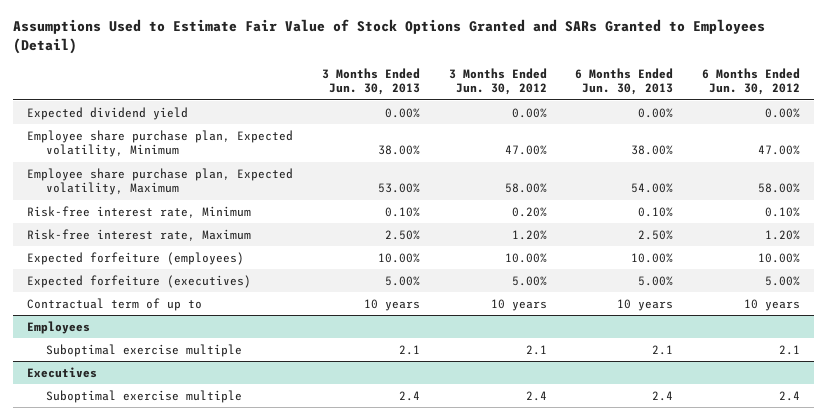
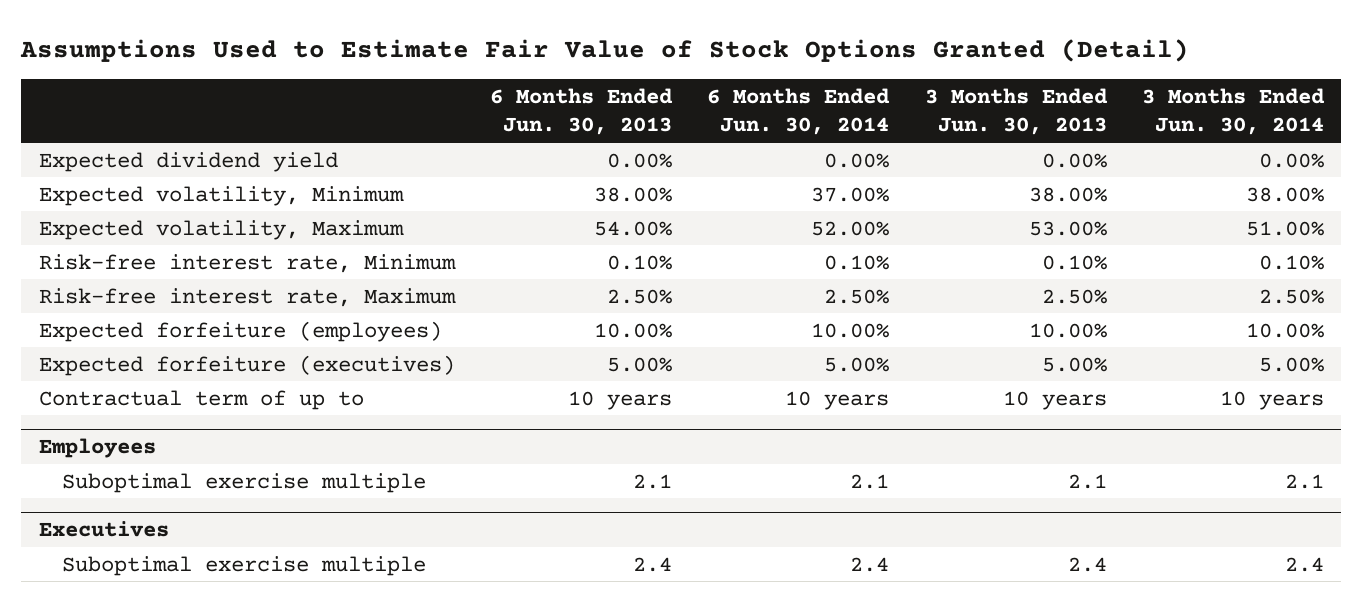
[12,19,765,54] Assumptions Used to Estimate Fair Value of Stock Options Granted and SARs Granted to Employees (Detail) -> [20,38,1190,62] Assumptions Used to Estimate Fair Value of Stock Options Granted (Detail)
[448,67,547,96] 3 Months Ended Jun. 30, 2012 -> none
[702,67,801,96] 6 Months Ended Jun. 30, 2012 -> none
none -> [707,87,891,136] 6 Months Ended Jun. 30, 2014
none -> [1141,87,1325,136] 3 Months Ended Jun. 30, 2014
[26,129,293,158] Employee share purchase plan, Expected volatility, Minimum -> [38,185,404,206] Expected volatility, Minimum
[26,167,293,196] Employee share purchase plan, Expected volatility, Maximum -> [38,219,404,240] Expected volatility, Maximum

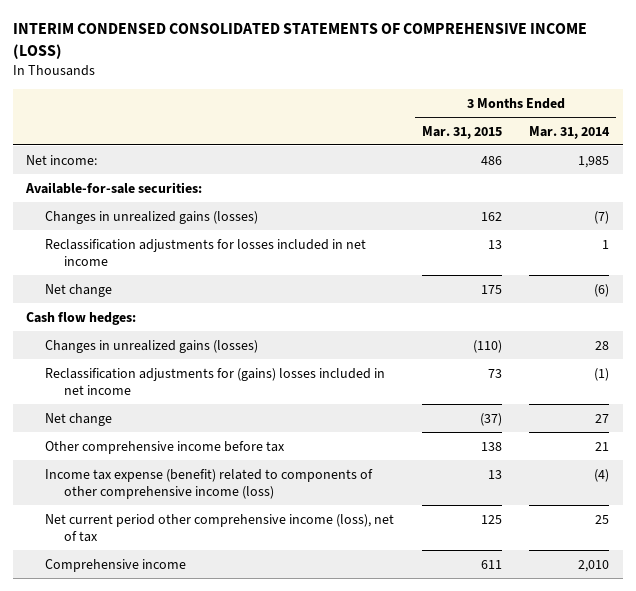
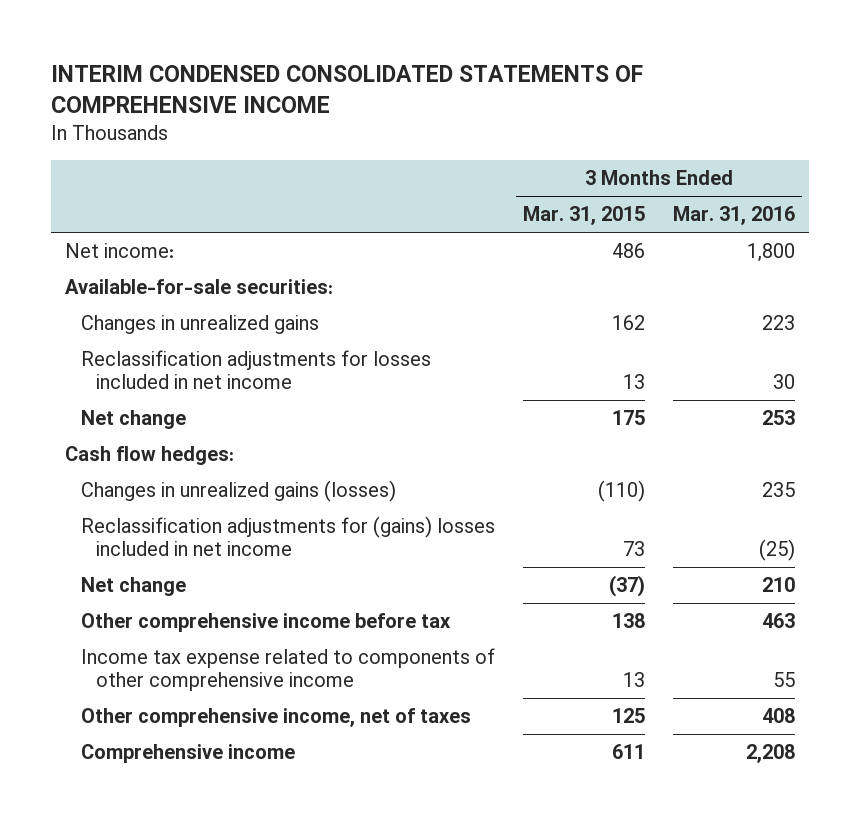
[12,23,587,60] INTERIM CONDENSED CONSOLIDATED STATEMENTS OF COMPREHENSIVE INCOME (LOSS) -> [51,65,644,114] INTERIM CONDENSED CONSOLIDATED STATEMENTS OF COMPREHENSIVE INCOME
[529,125,611,139] Mar. 31, 2014 -> none
none -> [672,206,795,226] Mar. 31, 2016
[45,210,259,224] Changes in unrealized gains (losses) -> [80,315,319,335] Changes in unrealized gains
[45,468,374,499] Income tax expense (benefit) related to components of other comprehensive income (loss) -> [80,648,495,692] Income tax expense related to components of other comprehensive income
[45,513,395,542] Net current period other comprehensive income (loss), net of tax -> [80,708,471,728] Other comprehensive income, net of taxes

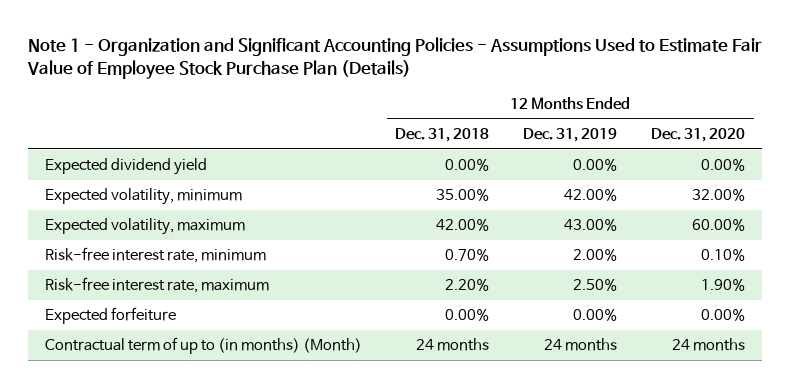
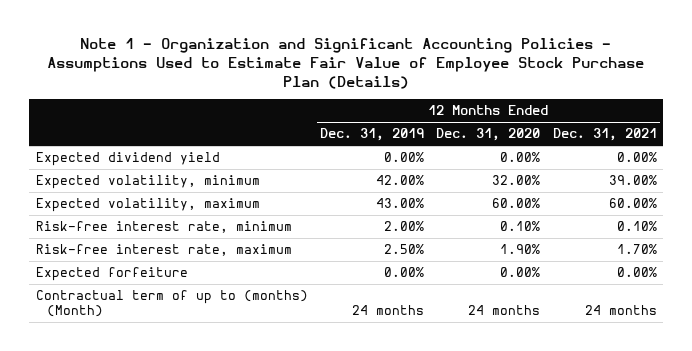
[395,128,490,143] Dec. 31, 2018 -> none
none -> [552,128,657,142] Dec. 31, 2021
[44,337,362,355] Contractual term of up to (in months) (Month) -> [35,290,308,318] Contractual term of up to (months) (Month)

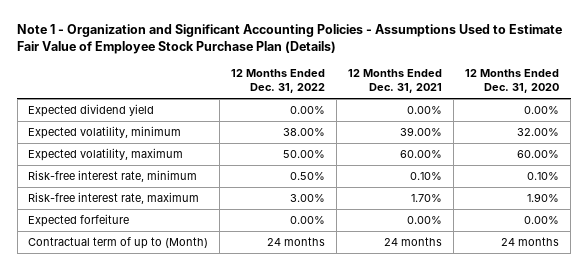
[320,128,425,142] Dec. 31, 2019 -> none
none -> [231,69,326,94] 12 Months Ended Dec. 31, 2022
[35,290,308,318] Contractual term of up to (months) (Month) -> [28,237,209,250] Contractual term of up to (Month)

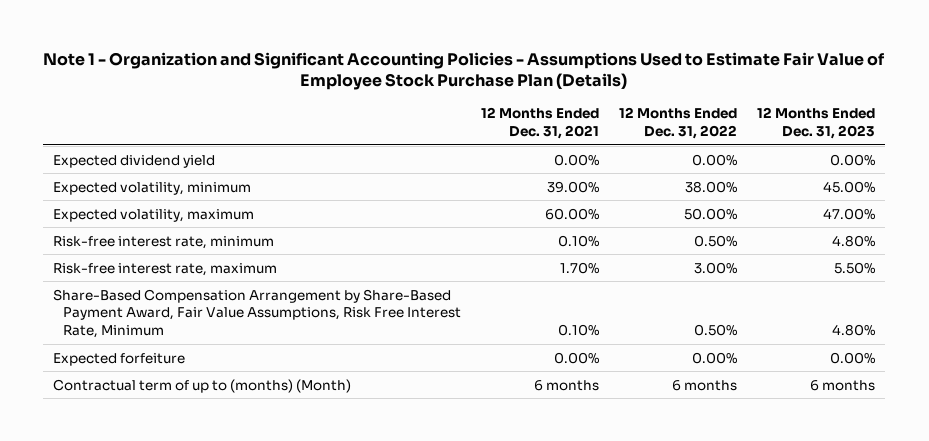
[465,69,560,94] 12 Months Ended Dec. 31, 2020 -> none
none -> [757,107,876,140] 12 Months Ended Dec. 31, 2023
none -> [53,288,462,339] Share-Based Compensation Arrangement by Share-Based Payment Award, Fair Value Assumptions, Risk Free Interest Rate, Minimum
[28,237,209,250] Contractual term of up to (Month) -> [53,378,352,393] Contractual term of up to (months) (Month)
[267,237,326,247] 24 months -> [672,379,738,391] 6 months
[384,237,443,247] 24 months -> [534,379,600,391] 6 months

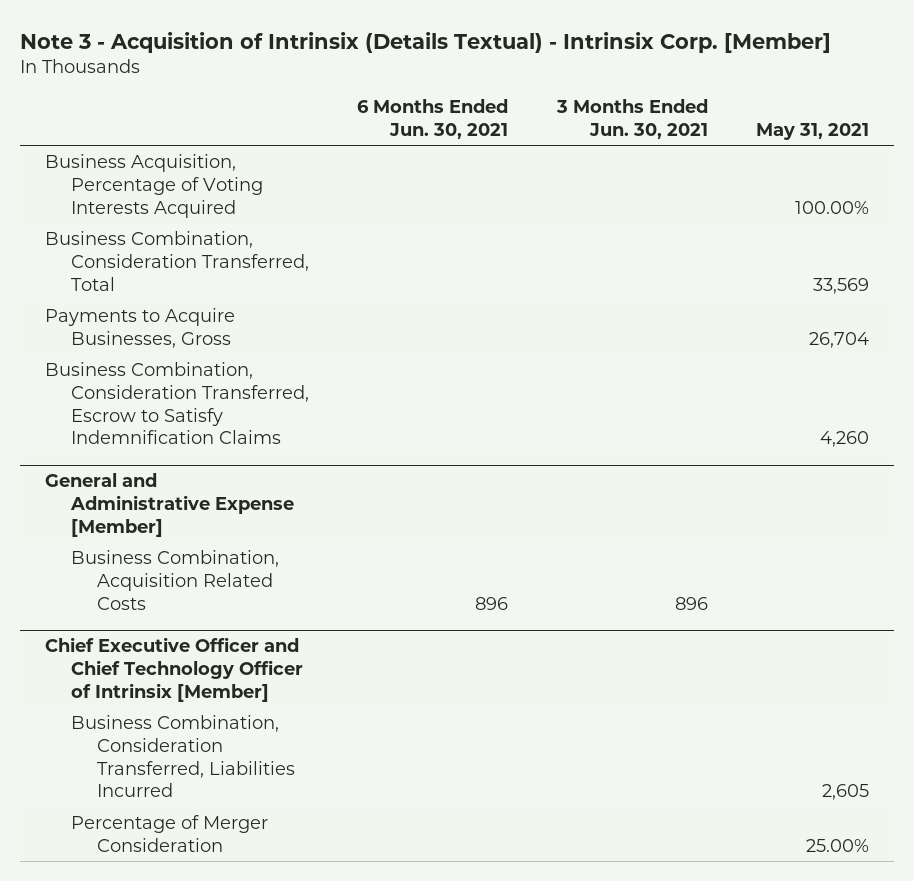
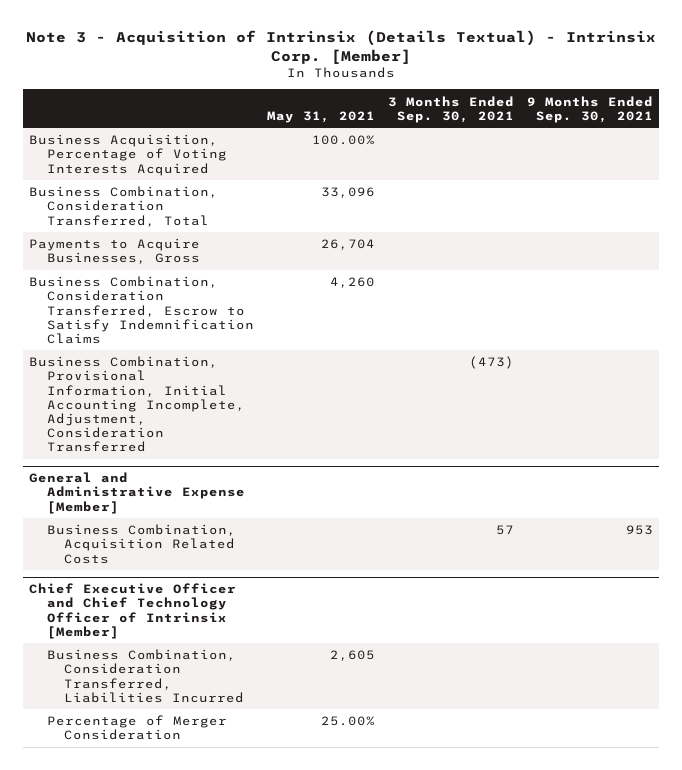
[357,99,509,140] 6 Months Ended Jun. 30, 2021 -> none
[555,99,708,140] 3 Months Ended Jun. 30, 2021 -> none
none -> [387,95,514,123] 3 Months Ended Sep. 30, 2021
none -> [526,95,653,123] 9 Months Ended Sep. 30, 2021
[813,277,870,294] 33,569 -> [320,187,375,199] 33,096
none -> [29,356,245,453] Business Combination, Provisional Information, Initial Accounting Incomplete, Adjustment, Consideration Transferred

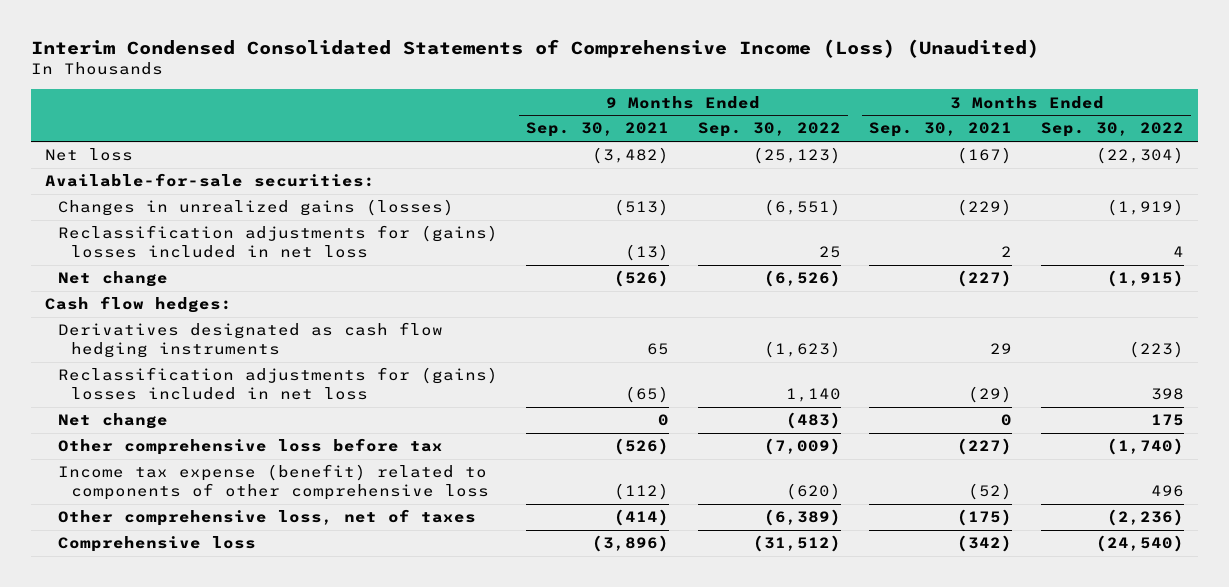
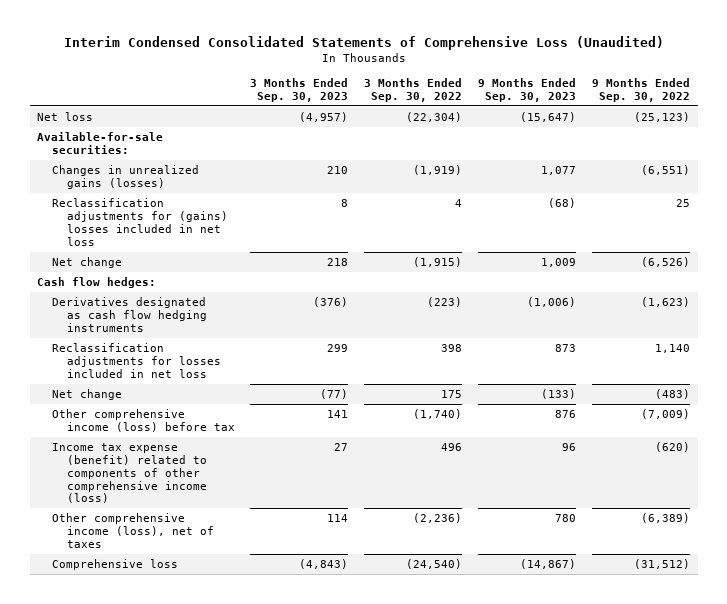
[30,38,1039,58] Interim Condensed Consolidated Statements of Comprehensive Income (Loss) (Unaudited) -> [63,35,664,50] Interim Condensed Consolidated Statements of Comprehensive Loss (Unaudited)
[526,122,670,138] Sep. 30, 2021 -> none
[869,122,1013,138] Sep. 30, 2021 -> none
none -> [250,77,349,102] 3 Months Ended Sep. 30, 2023
none -> [477,77,576,102] 9 Months Ended Sep. 30, 2023
[57,367,498,400] Reclassification adjustments for (gains) losses included in net loss -> [52,343,221,378] Reclassification adjustments for losses included in net loss
[57,438,443,456] Other comprehensive loss before tax -> [52,409,235,432] Other comprehensive income (loss) before tax
[57,464,489,500] Income tax expense (benefit) related to components of other comprehensive loss -> [52,443,207,504] Income tax expense (benefit) related to components of other comprehensive income (loss)
[57,509,476,527] Other comprehensive loss, net of taxes -> [52,513,214,548] Other comprehensive income (loss), net of taxes

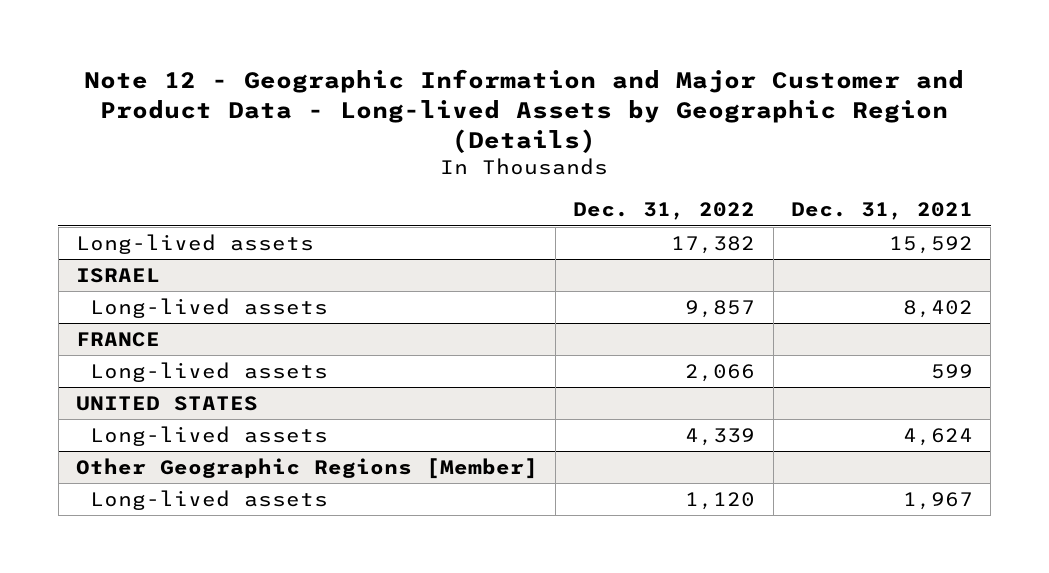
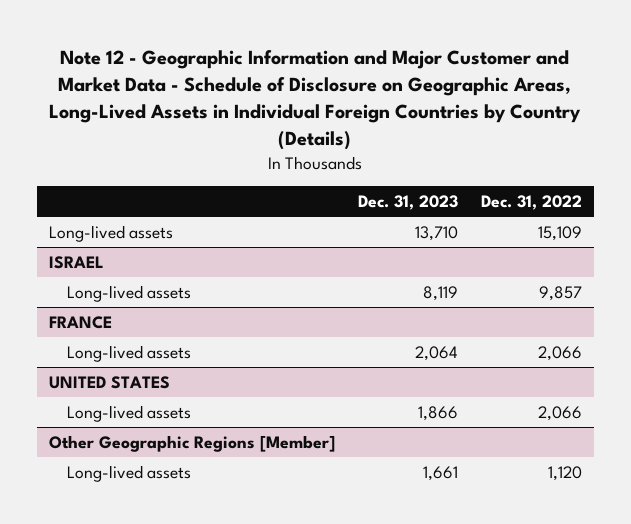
[84,69,965,154] Note 12 - Geographic Information and Major Customer and Product Data - Long-lived Assets by Geographic Region (Details) -> [49,50,582,151] Note 12 - Geographic Information and Major Customer and Market Data - Schedule of Disclosure on Geographic Areas, Long-Lived Assets in Individual Foreign Countries by Country (Details)
[790,202,973,221] Dec. 31, 2021 -> none
none -> [357,195,458,211] Dec. 31, 2023
[671,235,756,254] 17,382 -> [538,225,583,241] 15,109
[685,427,756,446] 4,339 -> [538,405,583,421] 2,066

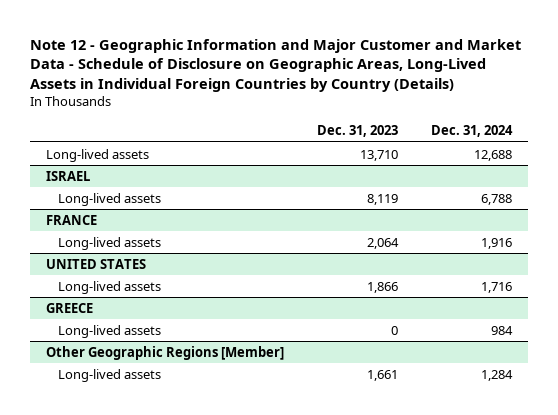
[481,195,583,211] Dec. 31, 2022 -> none
none -> [430,124,513,137] Dec. 31, 2024
none -> [46,302,94,313] GREECE
none -> [57,324,161,338] Long-lived assets

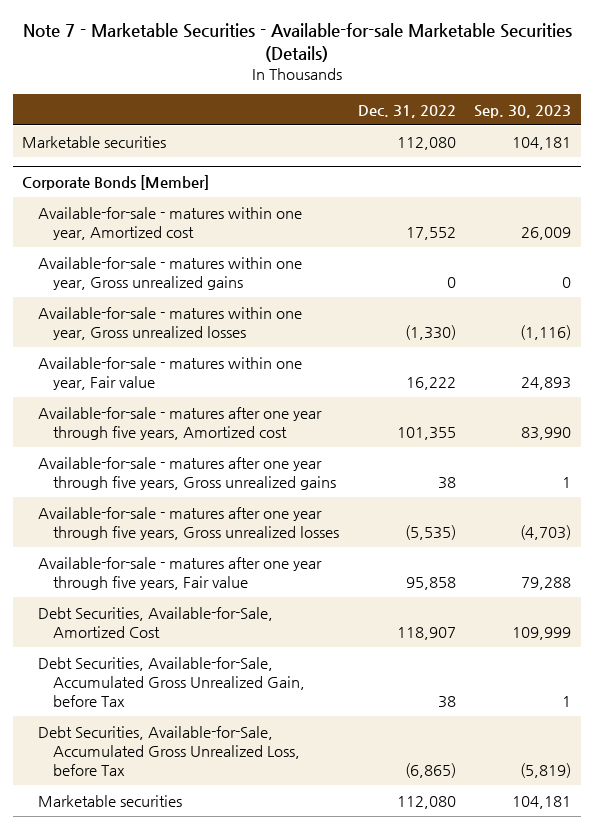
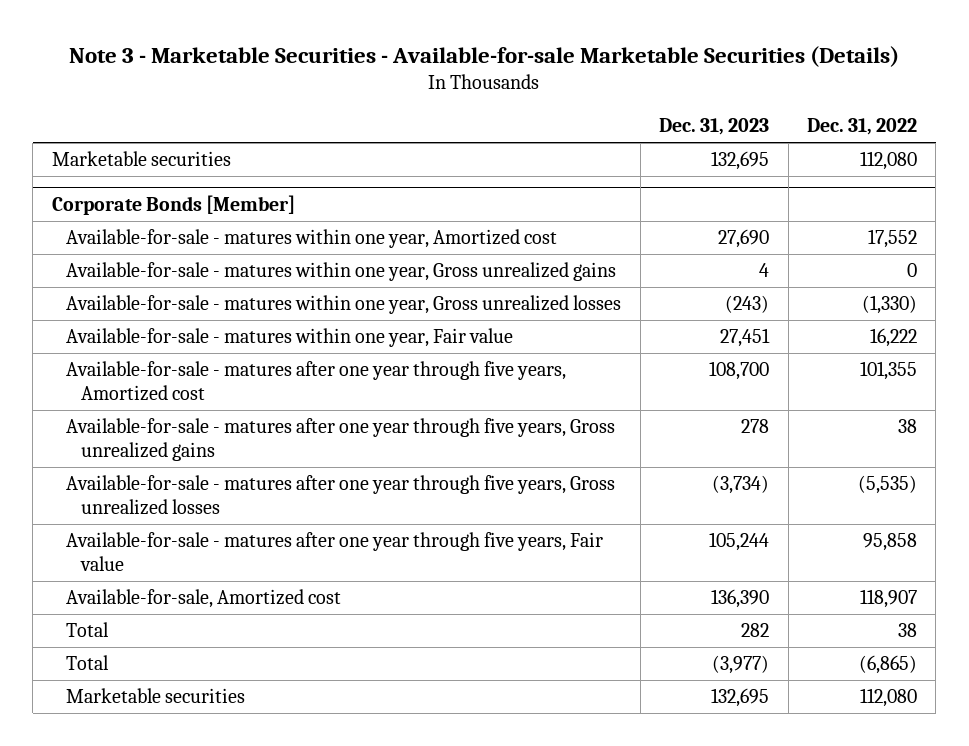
[22,23,572,63] Note 7 - Marketable Securities - Available-for-sale Marketable Securities (Details) -> [69,46,900,68] Note 3 - Marketable Securities - Available-for-sale Marketable Securities (Details)
[474,104,572,118] Sep. 30, 2023 -> none
none -> [659,118,770,136] Dec. 31, 2023
[37,606,273,638] Debt Securities, Available-for-Sale, Amortized Cost -> [66,589,342,609] Available-for-sale, Amortized cost
[37,656,306,707] Debt Securities, Available-for-Sale, Accumulated Gross Unrealized Gain, before Tax -> [66,622,110,638] Total
[37,725,301,776] Debt Securities, Available-for-Sale, Accumulated Gross Unrealized Loss, before Tax -> [66,655,110,671] Total

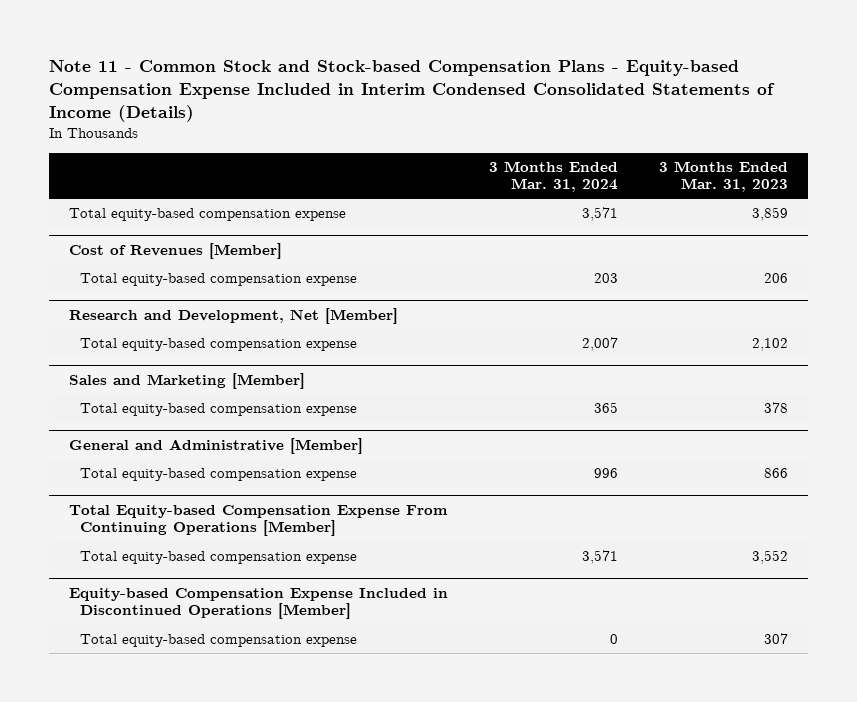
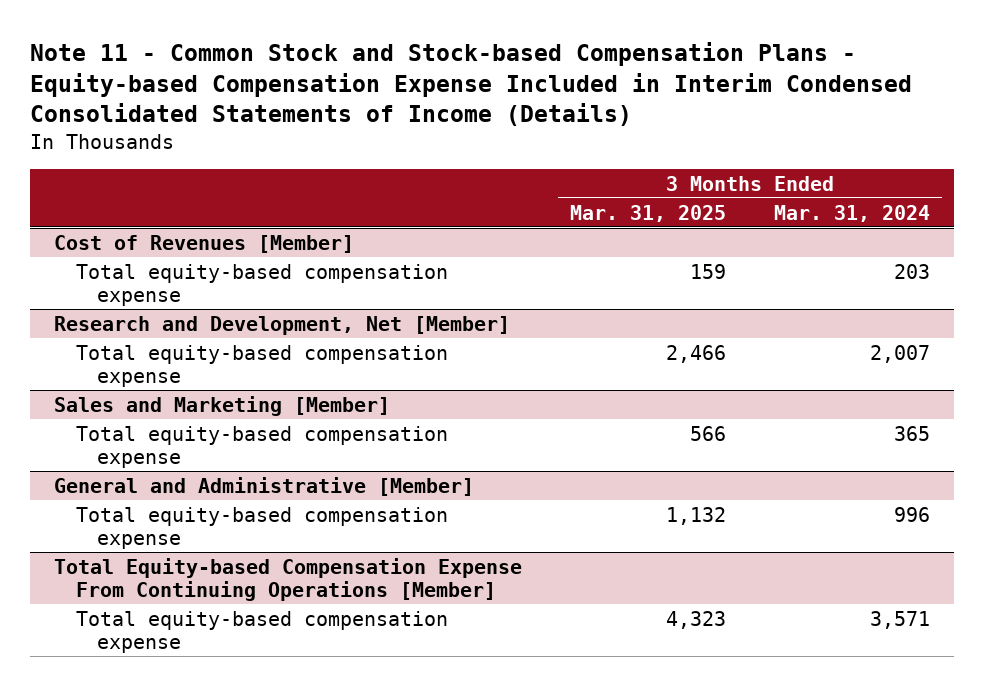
[658,160,788,193] 3 Months Ended Mar. 31, 2023 -> none
none -> [570,204,727,222] Mar. 31, 2025
[69,208,347,222] Total equity-based compensation expense -> none
[69,587,449,620] Equity-based Compensation Expense Included in Discontinued Operations [Member] -> none
[80,634,358,648] Total equity-based compensation expense -> none

